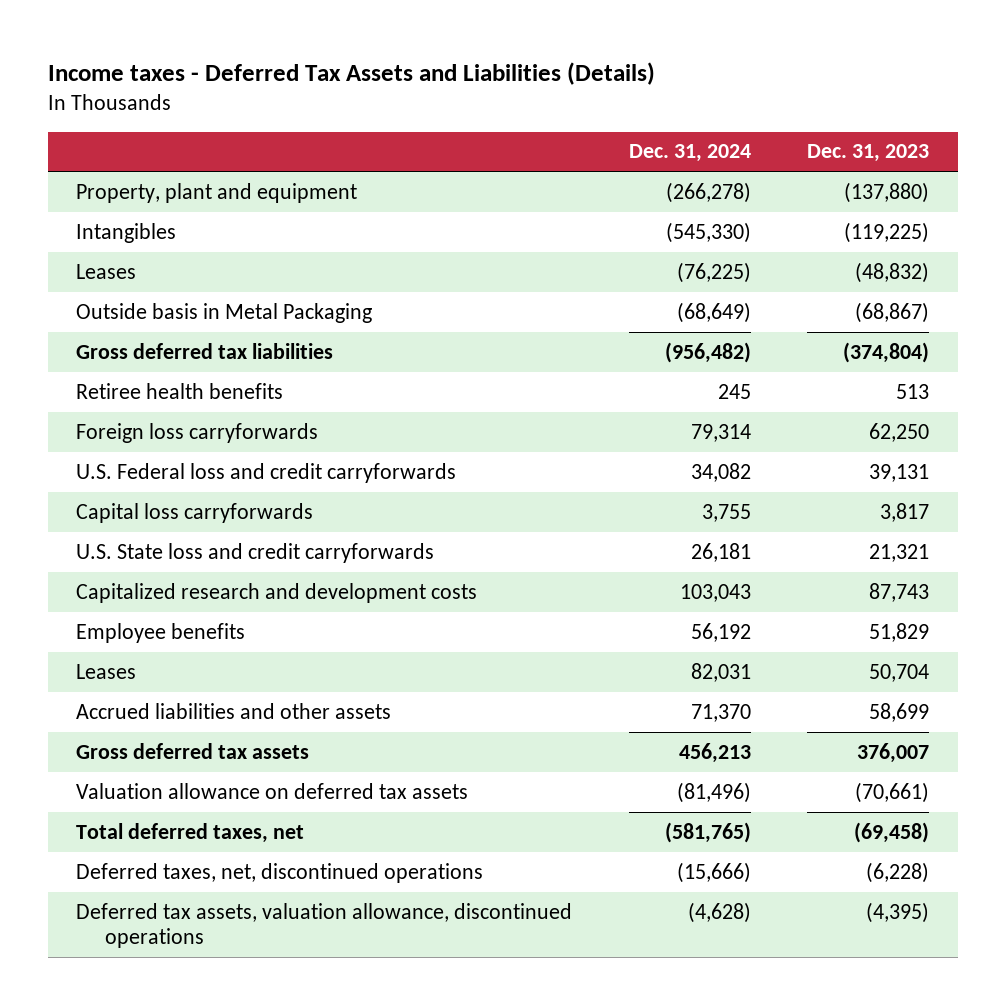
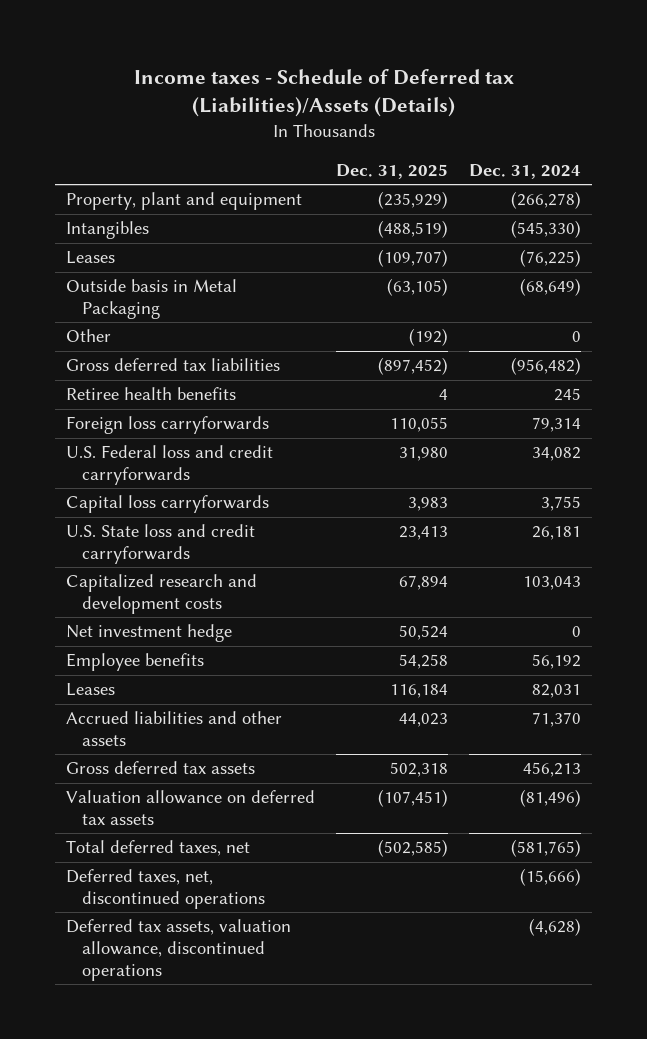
[47,62,655,86] Income taxes - Deferred Tax Assets and Liabilities (Details) -> [133,68,514,118] Income taxes - Schedule of Deferred tax (Liabilities)/Assets (Details)
[807,144,930,163] Dec. 31, 2023 -> none
none -> [336,163,449,179] Dec. 31, 2025
none -> [66,329,112,343] Other
none -> [66,624,233,643] Net investment hedge

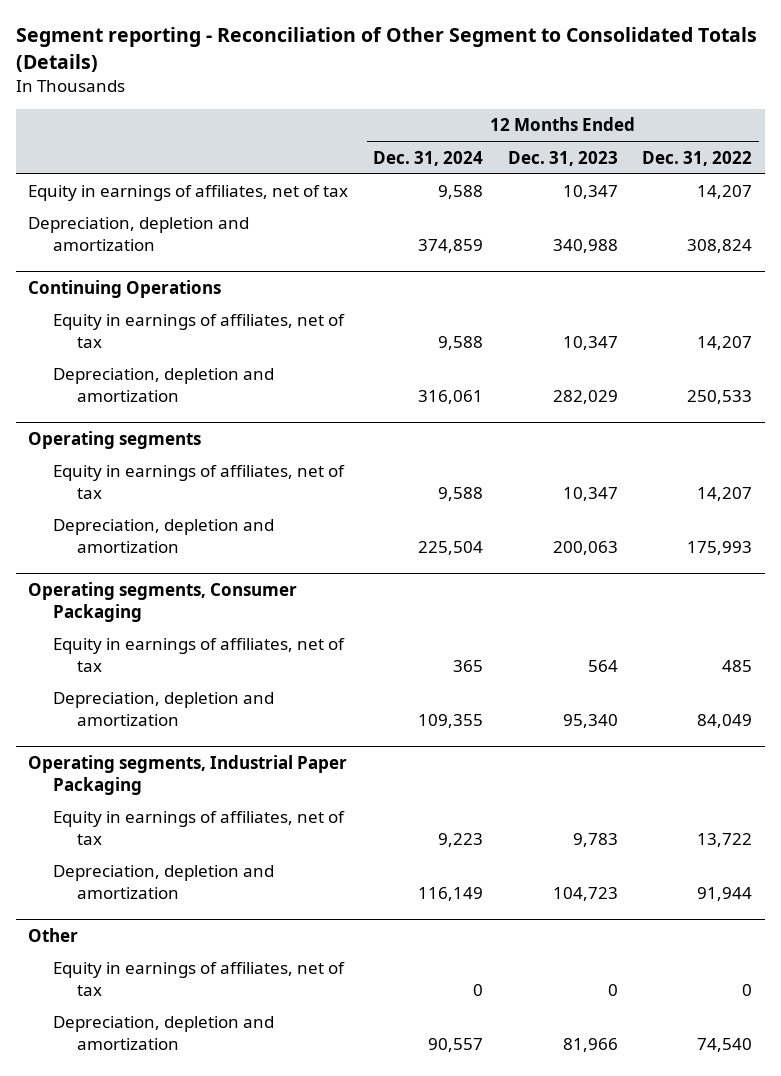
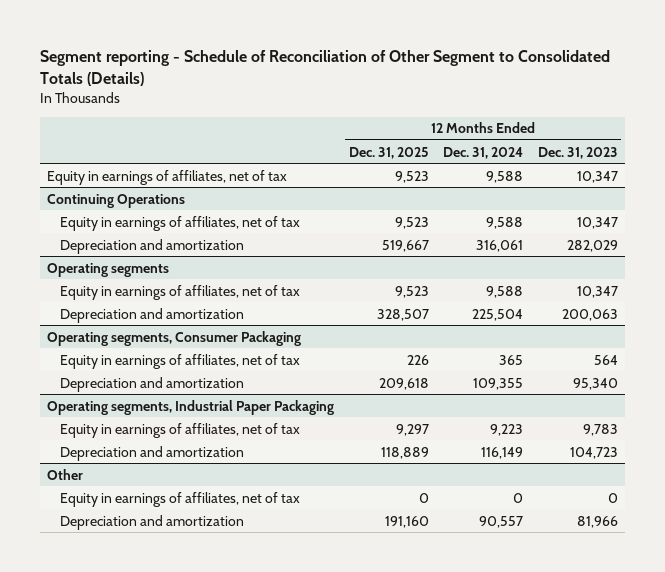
[15,27,757,72] Segment reporting - Reconciliation of Other Segment to Consolidated Totals (Details) -> [40,49,611,86] Segment reporting - Schedule of Reconciliation of Other Segment to Consolidated Totals (Details)
[642,150,753,166] Dec. 31, 2022 -> none
none -> [348,146,429,159] Dec. 31, 2025
[28,217,250,252] Depreciation, depletion and amortization -> none
[52,368,274,403] Depreciation, depletion and amortization -> [60,238,245,254] Depreciation and amortization
[52,519,274,554] Depreciation, depletion and amortization -> [60,307,245,323] Depreciation and amortization
[52,692,274,727] Depreciation, depletion and amortization -> [60,376,245,392] Depreciation and amortization
[52,865,274,900] Depreciation, depletion and amortization -> [60,445,245,461] Depreciation and amortization
[52,1016,274,1051] Depreciation, depletion and amortization -> [60,514,245,530] Depreciation and amortization

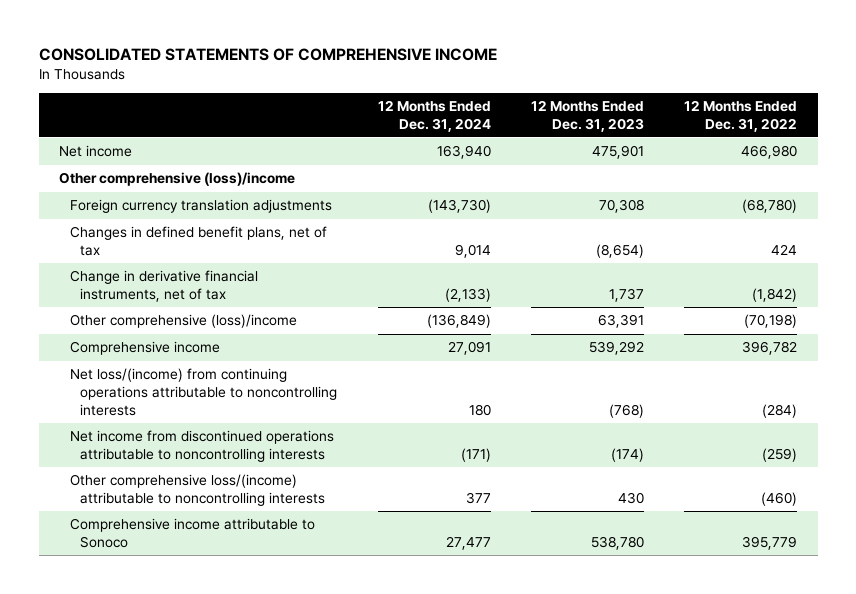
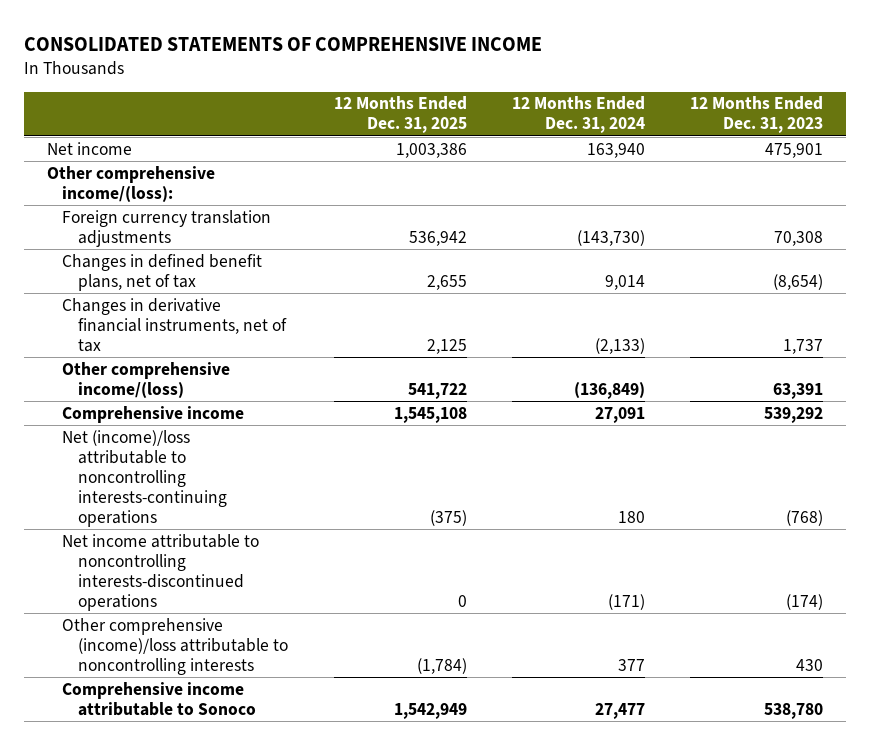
[684,99,798,132] 12 Months Ended Dec. 31, 2022 -> none
none -> [333,96,467,134] 12 Months Ended Dec. 31, 2025
[59,172,296,187] Other comprehensive (loss)/income -> [46,165,215,202] Other comprehensive income/(loss):
[69,270,258,302] Change in derivative financial instruments, net of tax -> [62,297,288,352] Changes in derivative financial instruments, net of tax
[69,314,297,329] Other comprehensive (loss)/income -> [62,361,231,398] Other comprehensive income/(loss)
[69,368,338,416] Net loss/(income) from continuing operations attributable to noncontrolling interests -> [62,429,228,527] Net (income)/loss attributable to noncontrolling interests-continuing operations
[69,430,334,462] Net income from discontinued operations attributable to noncontrolling interests -> [62,533,260,611] Net income attributable to noncontrolling interests-discontinued operations
[69,474,326,506] Other comprehensive loss/(income) attributable to noncontrolling interests -> [62,617,289,675] Other comprehensive (income)/loss attributable to noncontrolling interests

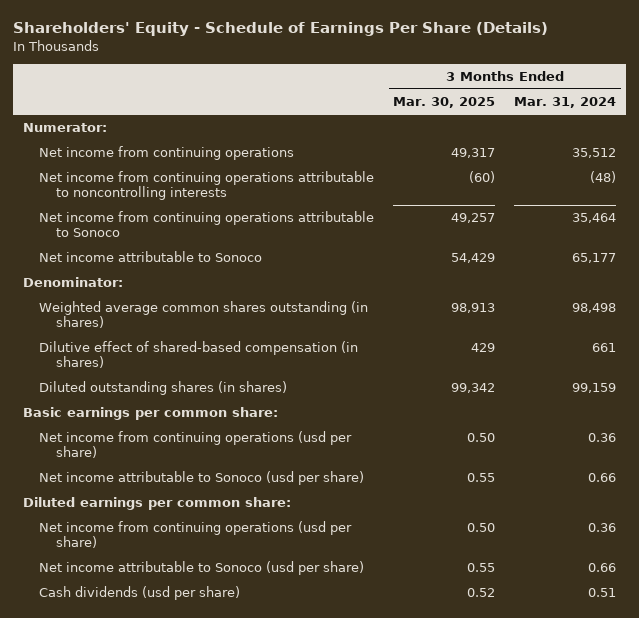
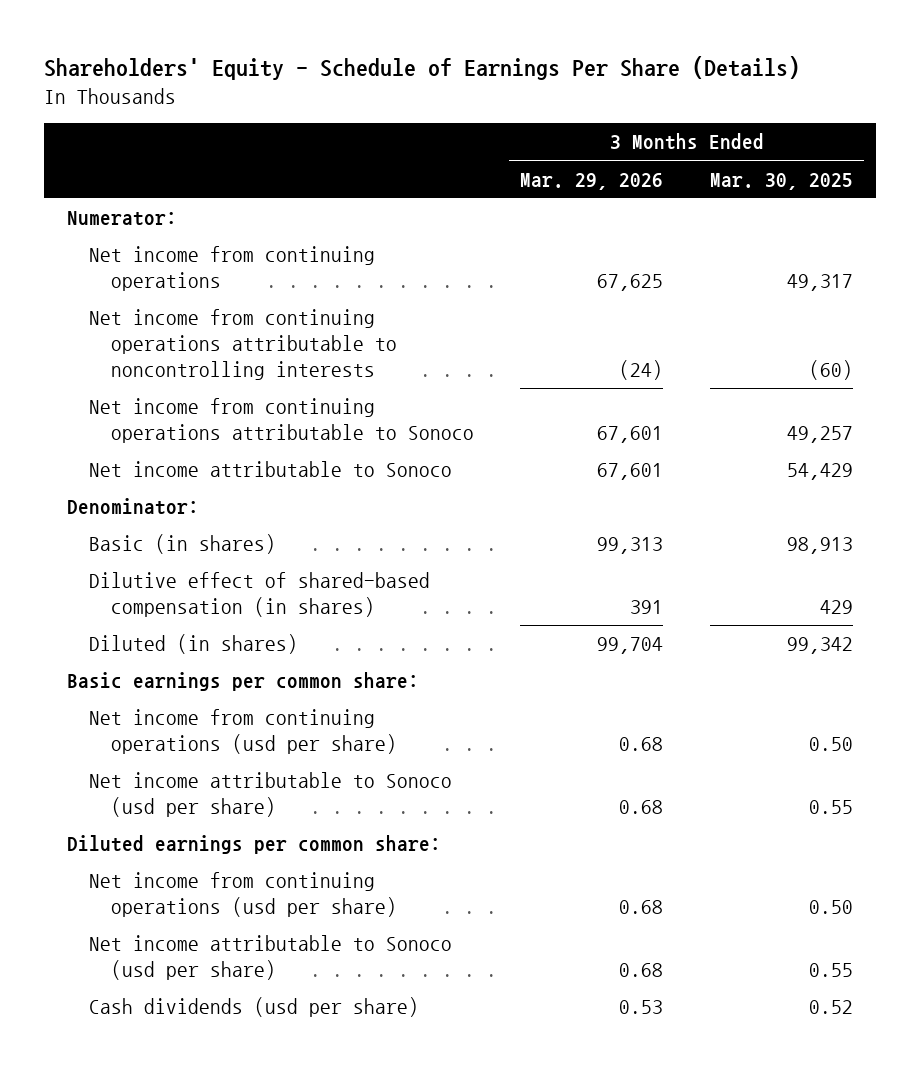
[514,97,617,109] Mar. 31, 2024 -> none
none -> [520,172,664,190] Mar. 29, 2026
[39,301,369,329] Weighted average common shares outstanding (in shares) -> [88,534,276,555] Basic (in shares)
[39,381,288,396] Diluted outstanding shares (in shares) -> [88,634,298,655] Diluted (in shares)

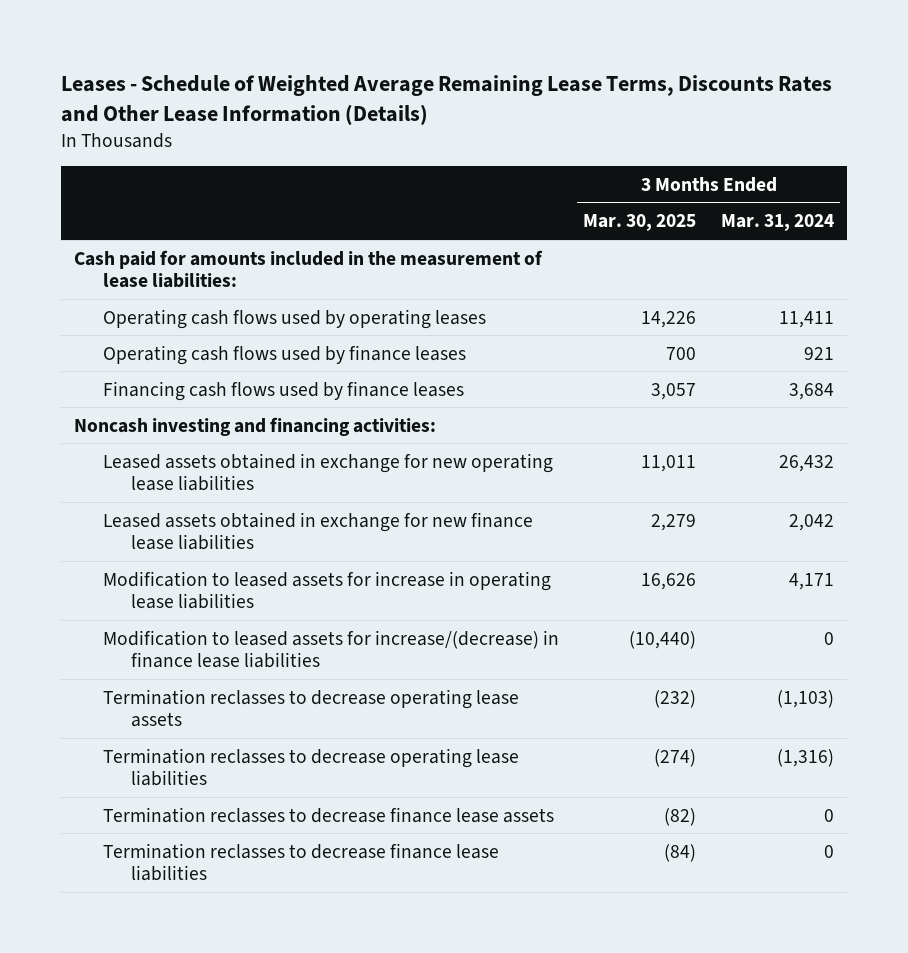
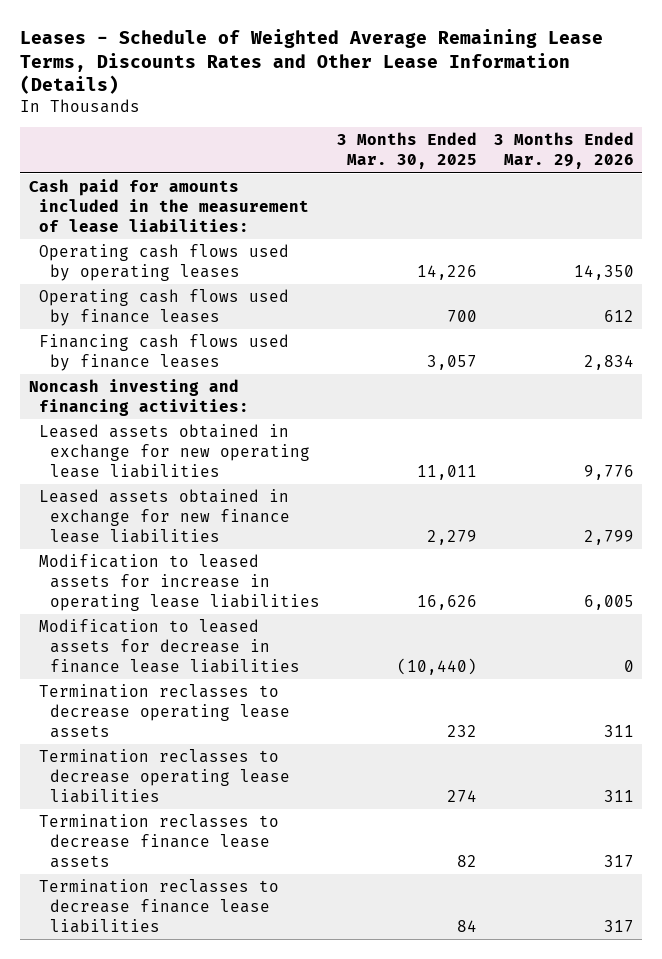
[721,214,835,232] Mar. 31, 2024 -> none
none -> [493,132,634,170] 3 Months Ended Mar. 29, 2026
[102,629,559,668] Modification to leased assets for increase/(decrease) in finance lease liabilities -> [39,619,301,673] Modification to leased assets for decrease in finance lease liabilities
[654,689,697,708] (232) -> [447,724,478,737] 232
[654,748,697,767] (274) -> [447,789,478,802] 274
[664,807,697,826] (82) -> [457,854,478,867] 82
[664,843,697,862] (84) -> [457,919,478,932] 84

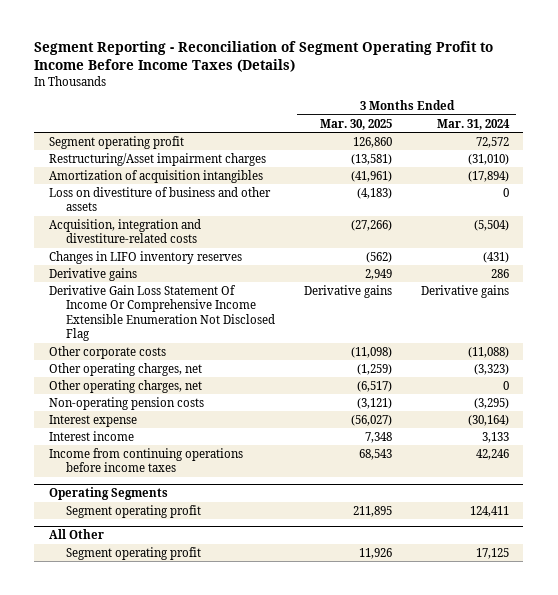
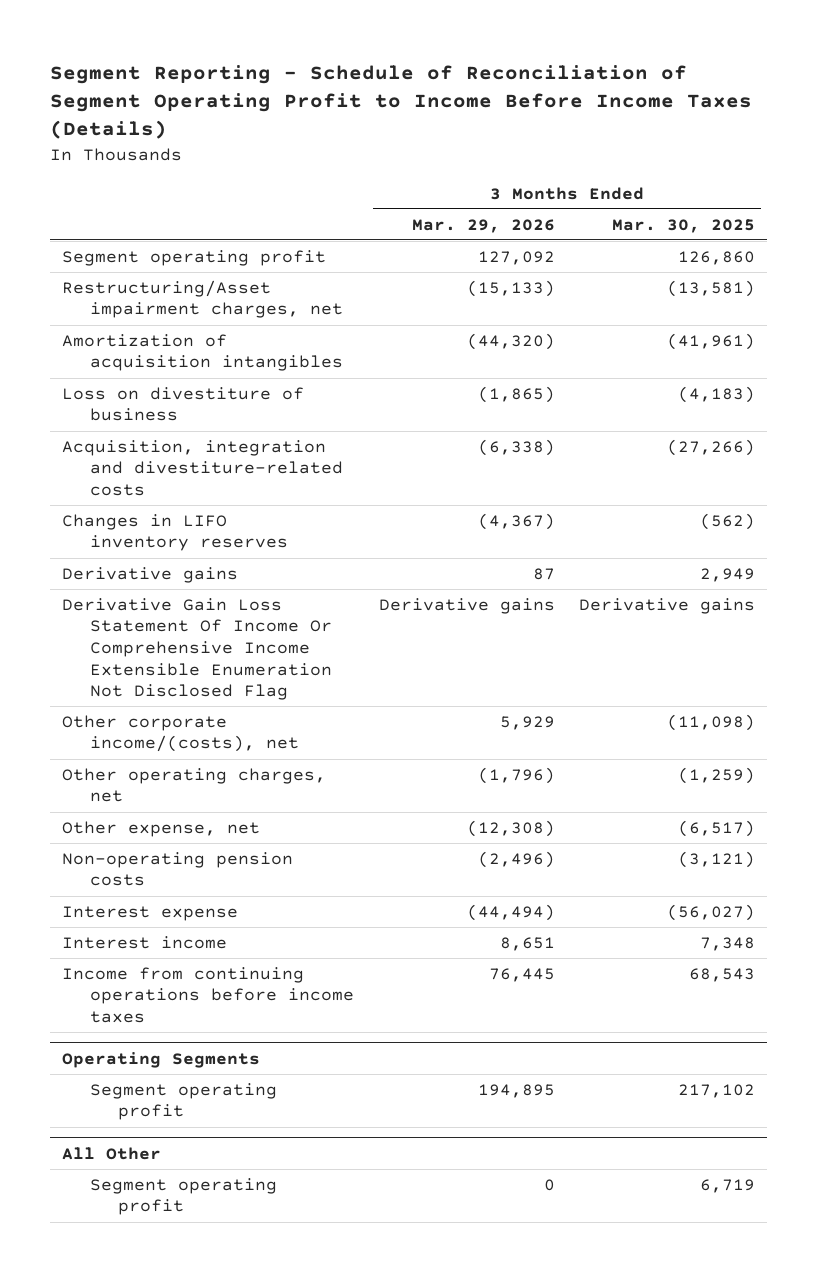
[34,41,494,73] Segment Reporting - Reconciliation of Segment Operating Profit to Income Before Income Taxes (Details) -> [50,64,753,140] Segment Reporting - Schedule of Reconciliation of Segment Operating Profit to Income Before Income Taxes (Details)
[436,118,510,130] Mar. 31, 2024 -> none
none -> [411,218,555,233] Mar. 29, 2026
[48,152,266,166] Restructuring/Asset impairment charges -> [62,279,344,319] Restructuring/Asset impairment charges, net
[48,186,271,212] Loss on divestiture of business and other assets -> [62,386,305,422] Loss on divestiture of business
[48,345,166,359] Other corporate costs -> [62,714,300,753] Other corporate income/(costs), net
[48,379,202,393] Other operating charges, net -> [62,820,261,837] Other expense, net
[353,505,393,517] 211,895 -> [677,1083,755,1098] 217,102
[359,547,393,559] 11,926 -> [699,1178,755,1193] 6,719

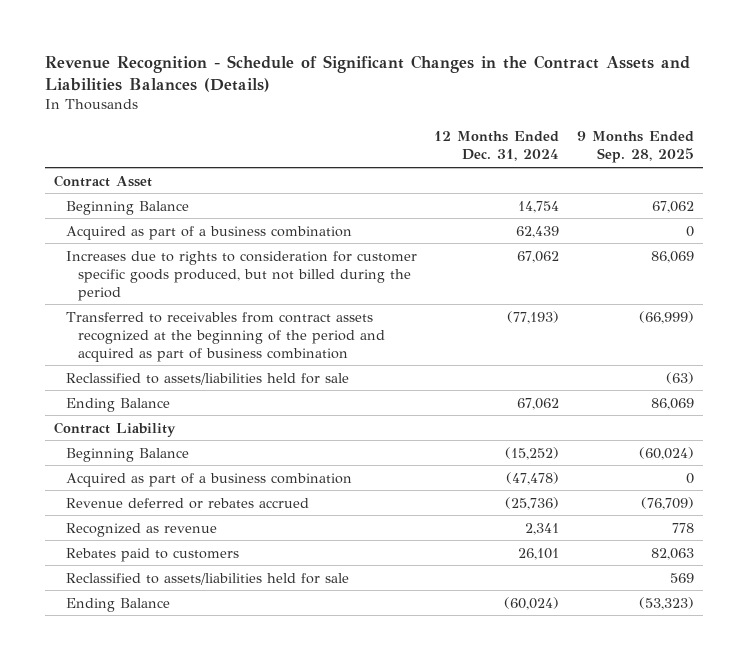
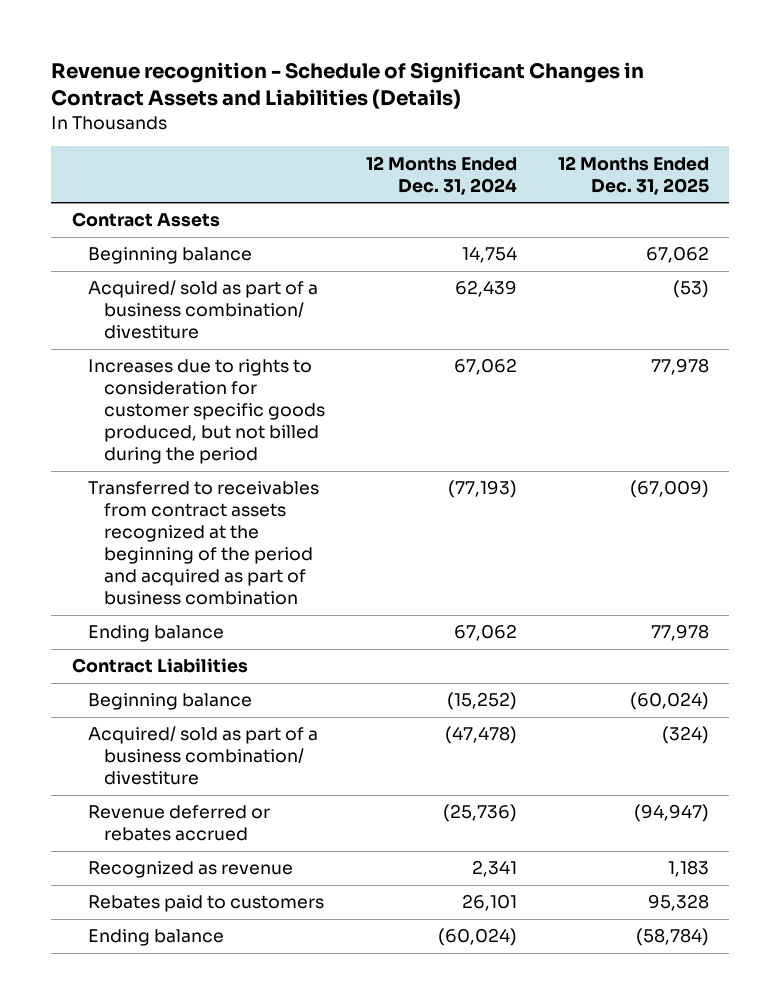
[45,54,691,92] Revenue Recognition - Schedule of Significant Changes in the Contract Assets and Liabilities Balances (Details) -> [51,62,645,110] Revenue recognition - Schedule of Significant Changes in Contract Assets and Liabilities (Details)
[576,131,694,164] 9 Months Ended Sep. 28, 2025 -> none
none -> [557,155,709,195] 12 Months Ended Dec. 31, 2025
[53,174,152,187] Contract Asset -> [71,212,220,228] Contract Assets
[65,200,189,215] Beginning Balance -> [87,247,252,265] Beginning balance
[65,225,352,240] Acquired as part of a business combination -> [87,280,318,340] Acquired/ sold as part of a business combination/ divestiture
[65,372,349,385] Reclassified to assets/liabilities held for sale -> none
[53,421,176,437] Contract Liability -> none
[65,397,170,412] Ending Balance -> [87,625,224,643] Ending balance
none -> [71,658,248,674] Contract Liabilities
[65,447,189,462] Beginning Balance -> [87,693,252,711] Beginning balance
[65,472,352,487] Acquired as part of a business combination -> [87,726,318,786] Acquired/ sold as part of a business combination/ divestiture
[65,572,349,585] Reclassified to assets/liabilities held for sale -> none
[65,597,170,612] Ending Balance -> [87,929,224,947] Ending balance

